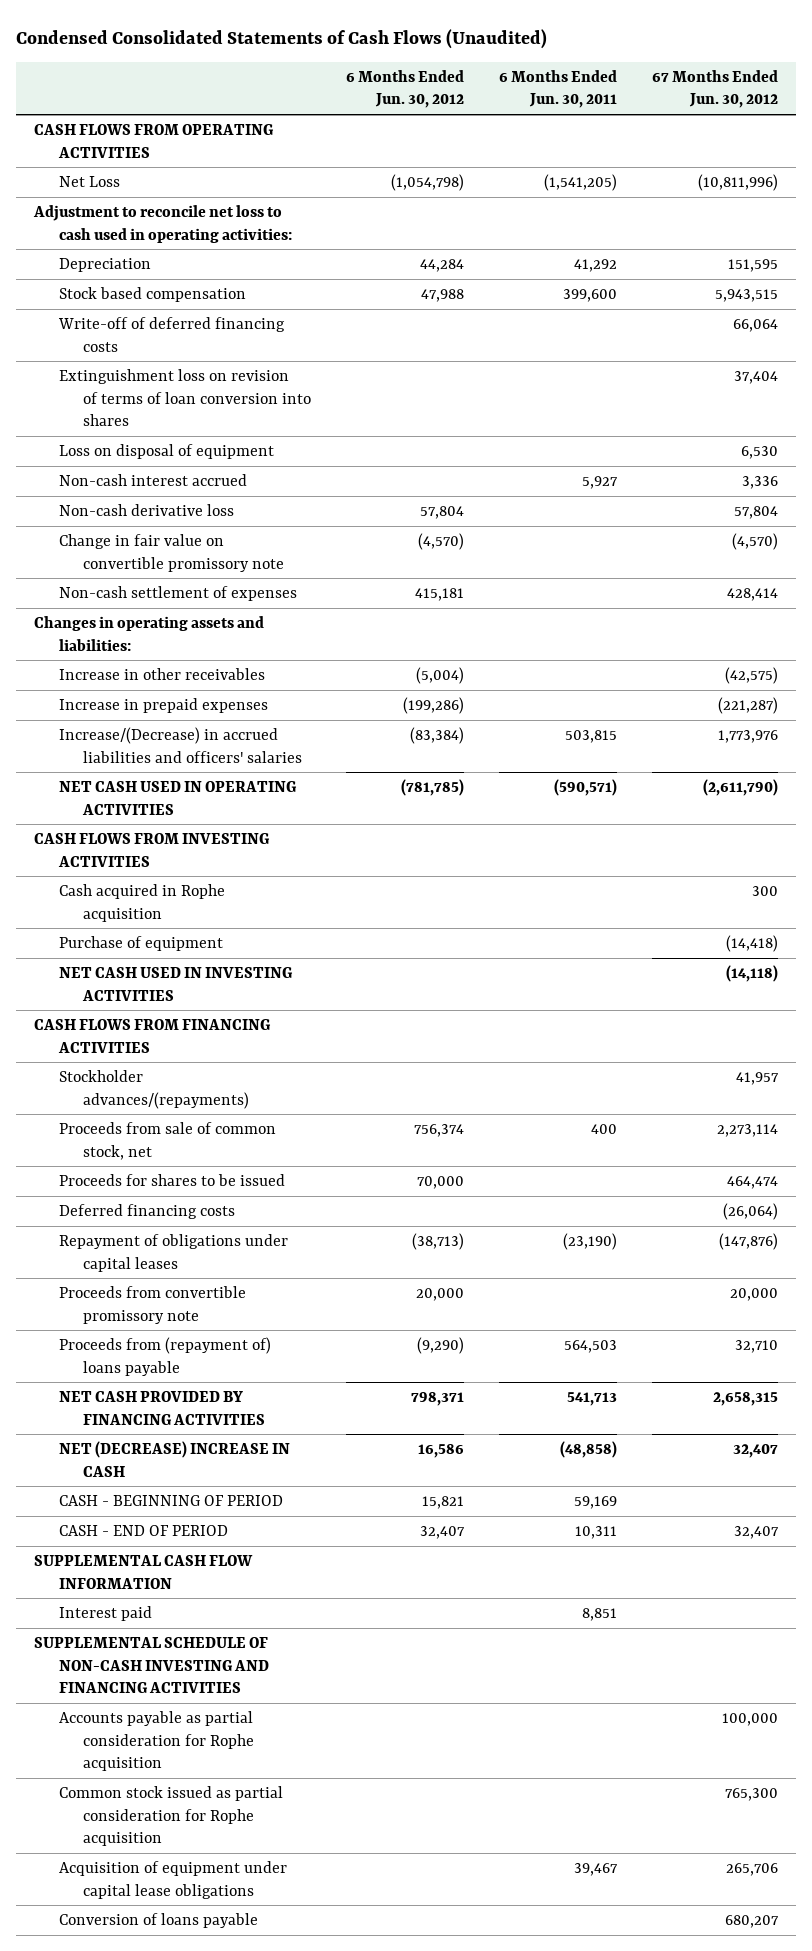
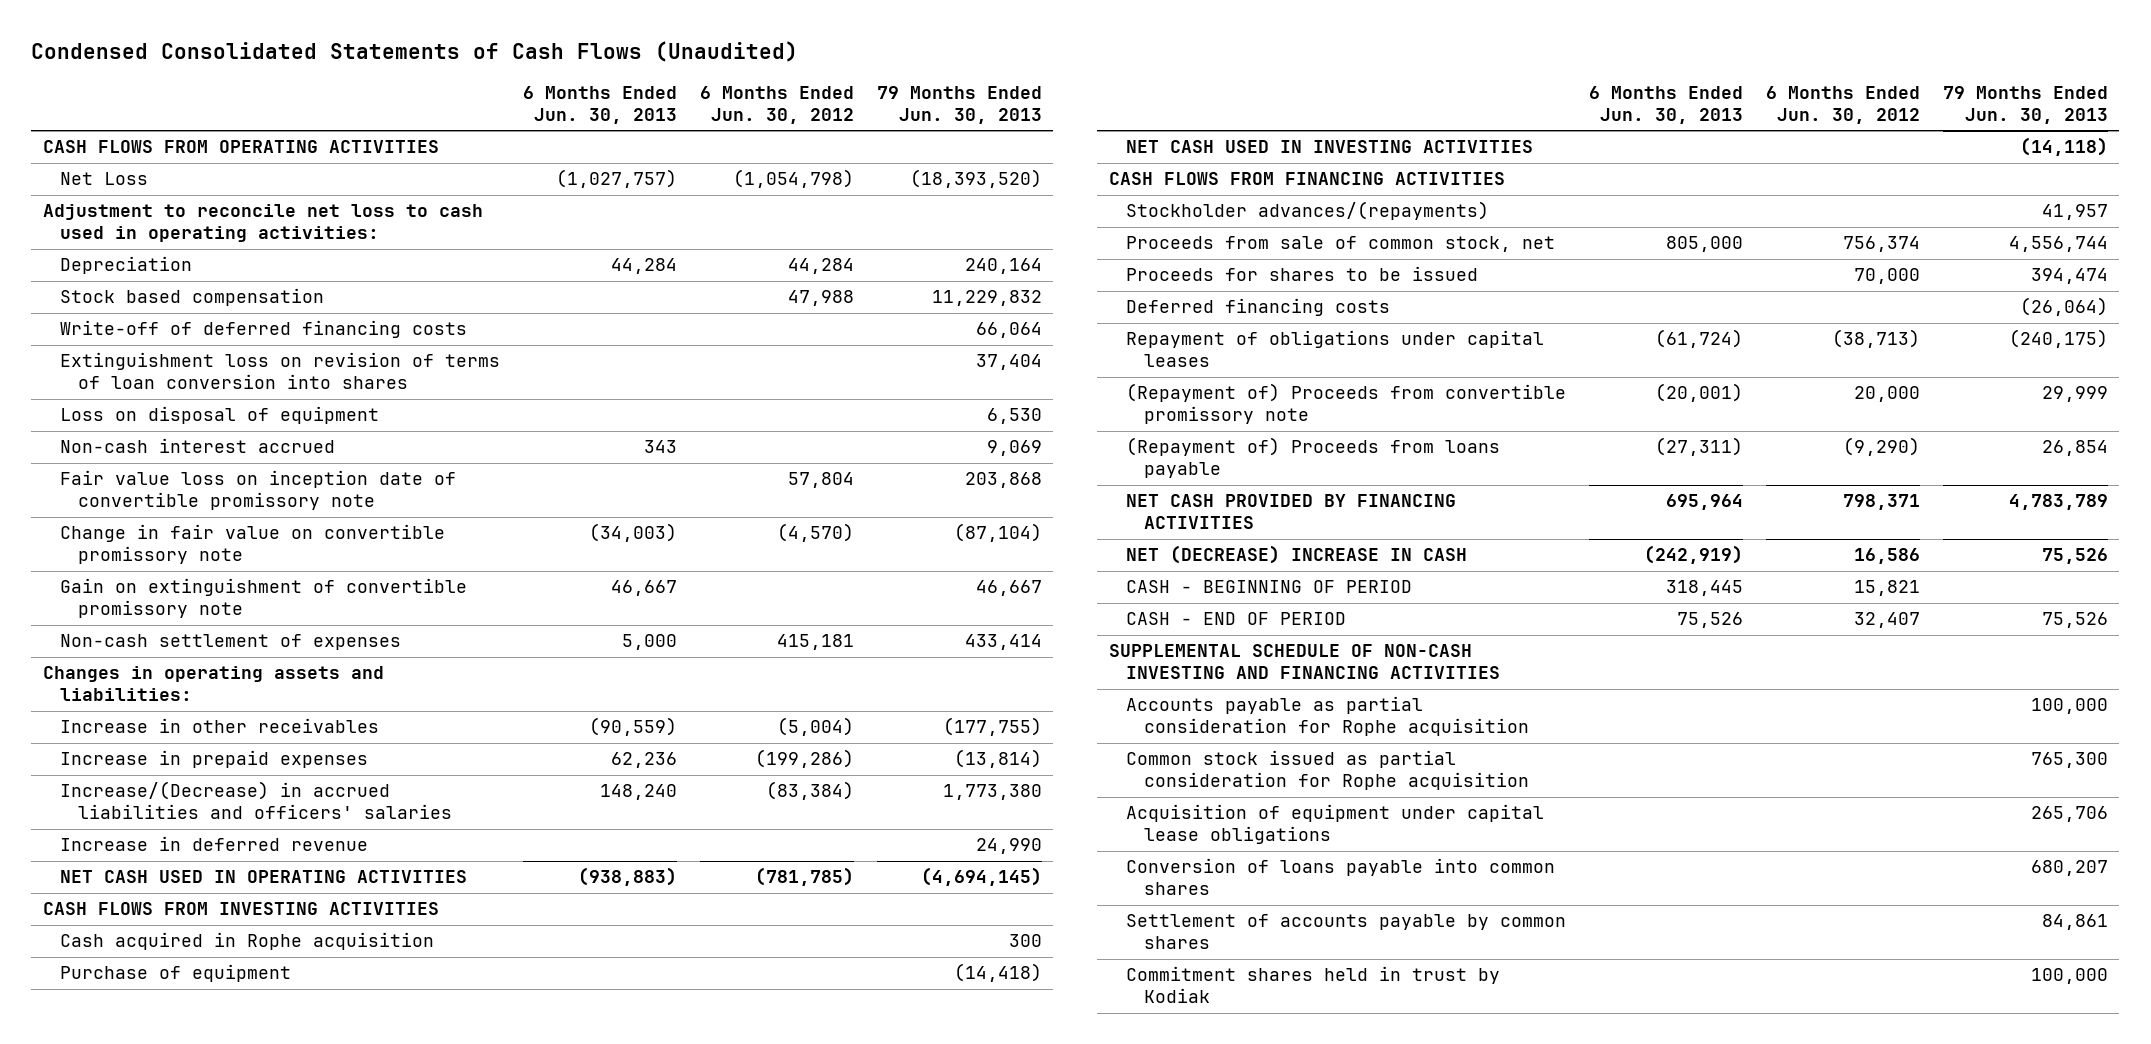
[499,69,618,109] 6 Months Ended Jun. 30, 2011 -> none
[652,69,779,109] 67 Months Ended Jun. 30, 2012 -> none
none -> [523,85,678,124] 6 Months Ended Jun. 30, 2013
none -> [876,85,1042,124] 79 Months Ended Jun. 30, 2013
[58,503,234,516] Non-cash derivative loss -> [60,470,457,511] Fair value loss on inception date of convertible promissory note
none -> [60,578,468,619] Gain on extinguishment of convertible promissory note
none -> [60,836,369,852] Increase in deferred revenue
[58,1285,246,1324] Proceeds from convertible promissory note -> [1126,383,1567,425] (Repayment of) Proceeds from convertible promissory note
[58,1336,271,1376] Proceeds from (repayment of) loans payable -> [1126,437,1501,479] (Repayment of) Proceeds from loans payable
[33,1554,253,1589] SUPPLEMENTAL CASH FLOW INFORMATION -> none
[58,1605,152,1621] Interest paid -> none
[58,1912,258,1928] Conversion of loans payable -> [1126,858,1556,896] Conversion of loans payable into common shares
none -> [1126,914,1567,950] Settlement of accounts payable by common shares
none -> [1126,966,1501,1004] Commitment shares held in trust by Kodiak

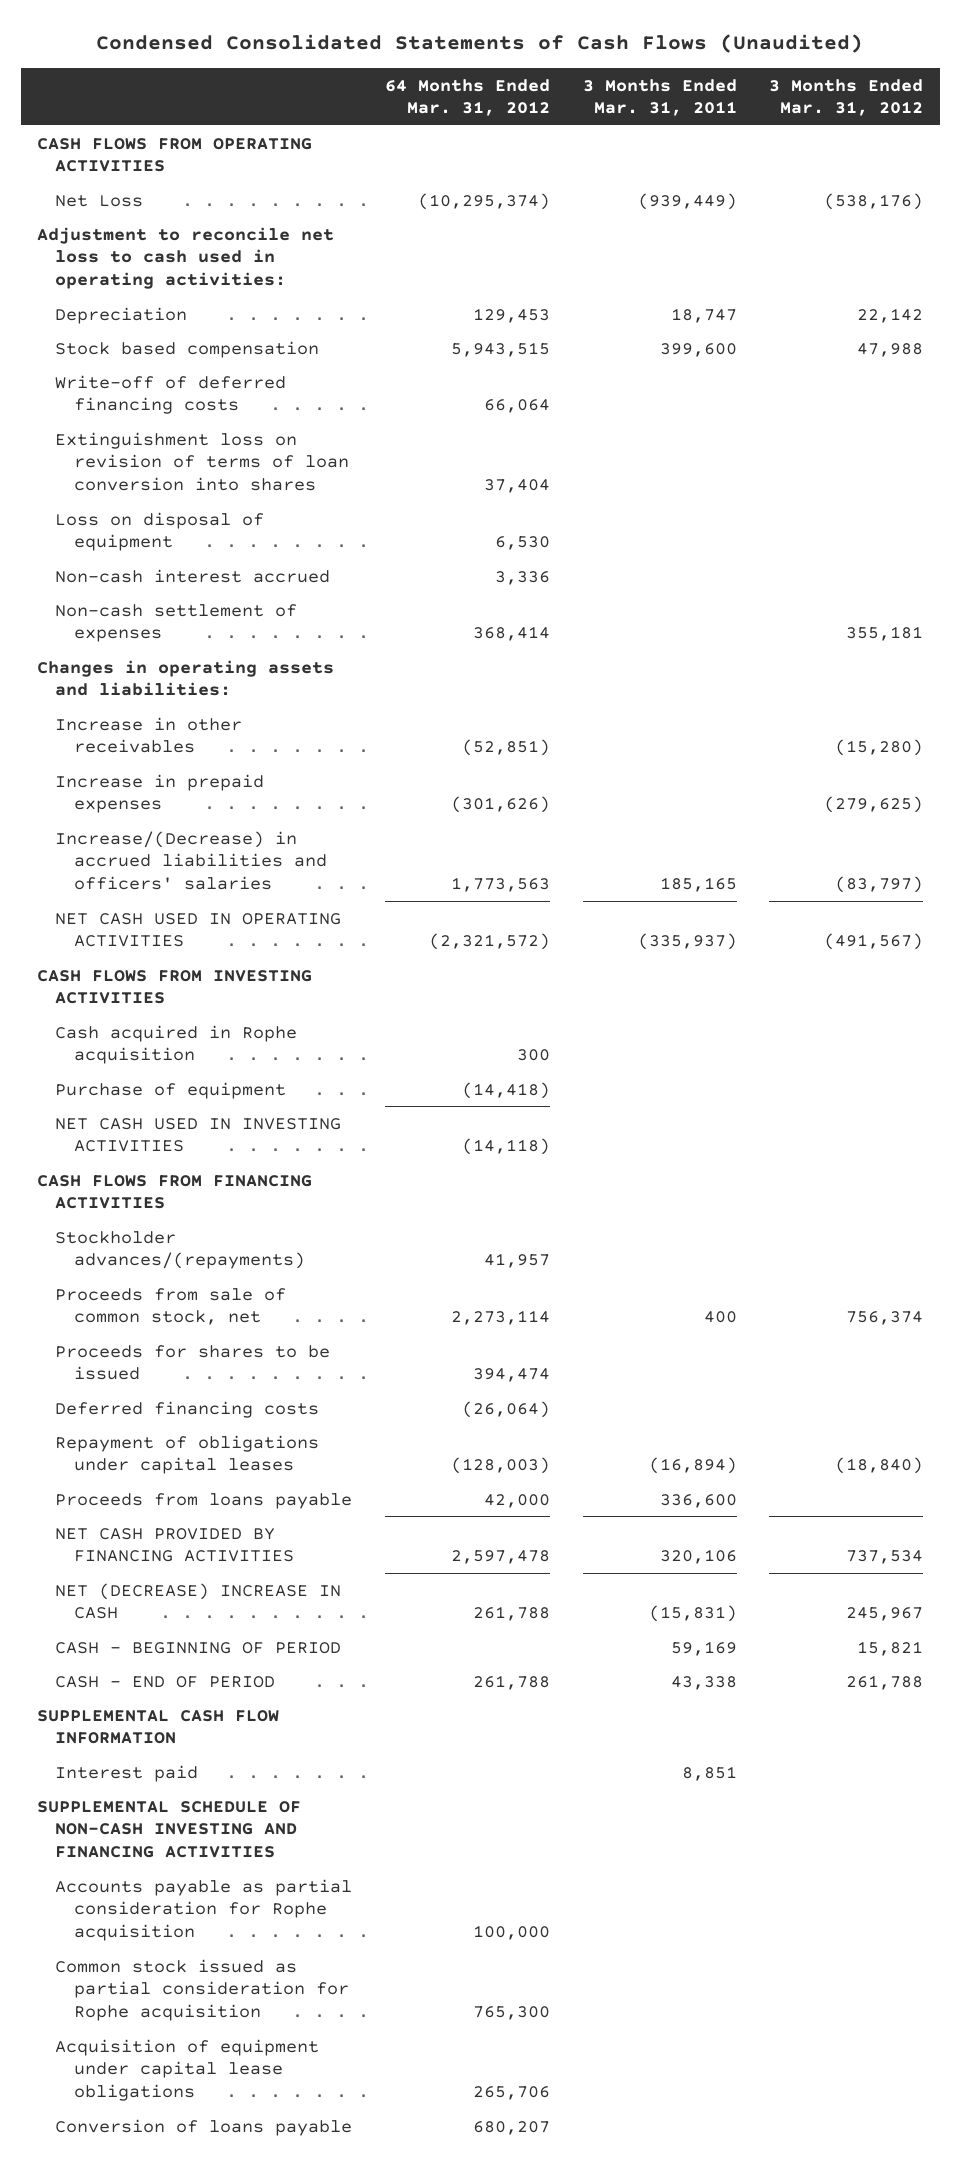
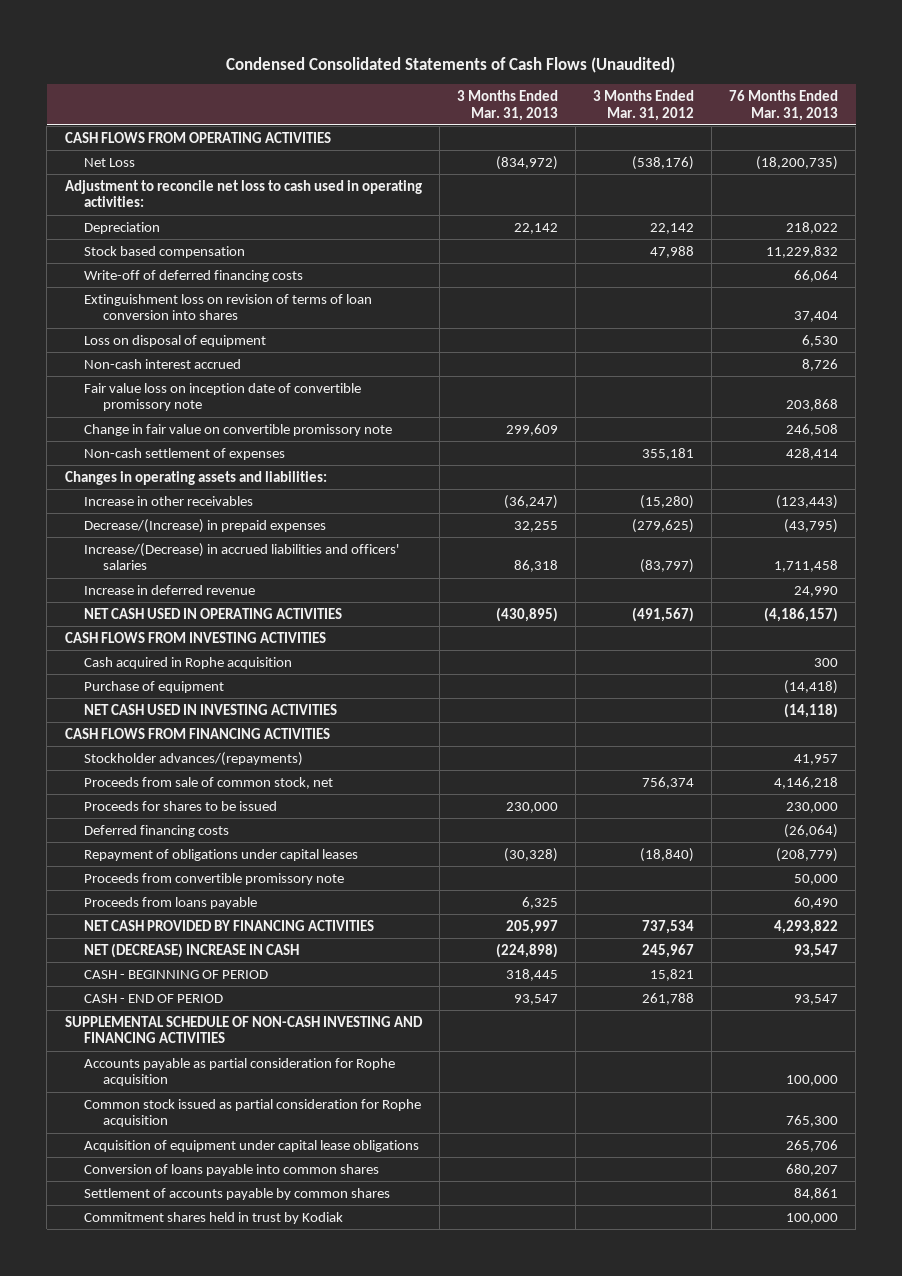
[385,78,551,117] 64 Months Ended Mar. 31, 2012 -> none
[582,78,737,117] 3 Months Ended Mar. 31, 2011 -> none
none -> [456,89,558,121] 3 Months Ended Mar. 31, 2013
none -> [728,89,838,121] 76 Months Ended Mar. 31, 2013
none -> [83,382,361,412] Fair value loss on inception date of convertible promissory note
none -> [83,423,392,436] Change in fair value on convertible promissory note
[55,773,265,814] Increase in prepaid expenses -> [83,518,326,533] Decrease/(Increase) in prepaid expenses
none -> [83,584,255,595] Increase in deferred revenue
none -> [83,872,344,885] Proceeds from convertible promissory note
[36,1709,279,1745] SUPPLEMENTAL CASH FLOW INFORMATION -> none
[55,1764,199,1782] Interest paid -> none
[55,2118,353,2136] Conversion of loans payable -> [83,1163,379,1176] Conversion of loans payable into common shares
none -> [83,1187,390,1200] Settlement of accounts payable by common shares
none -> [83,1211,343,1224] Commitment shares held in trust by Kodiak

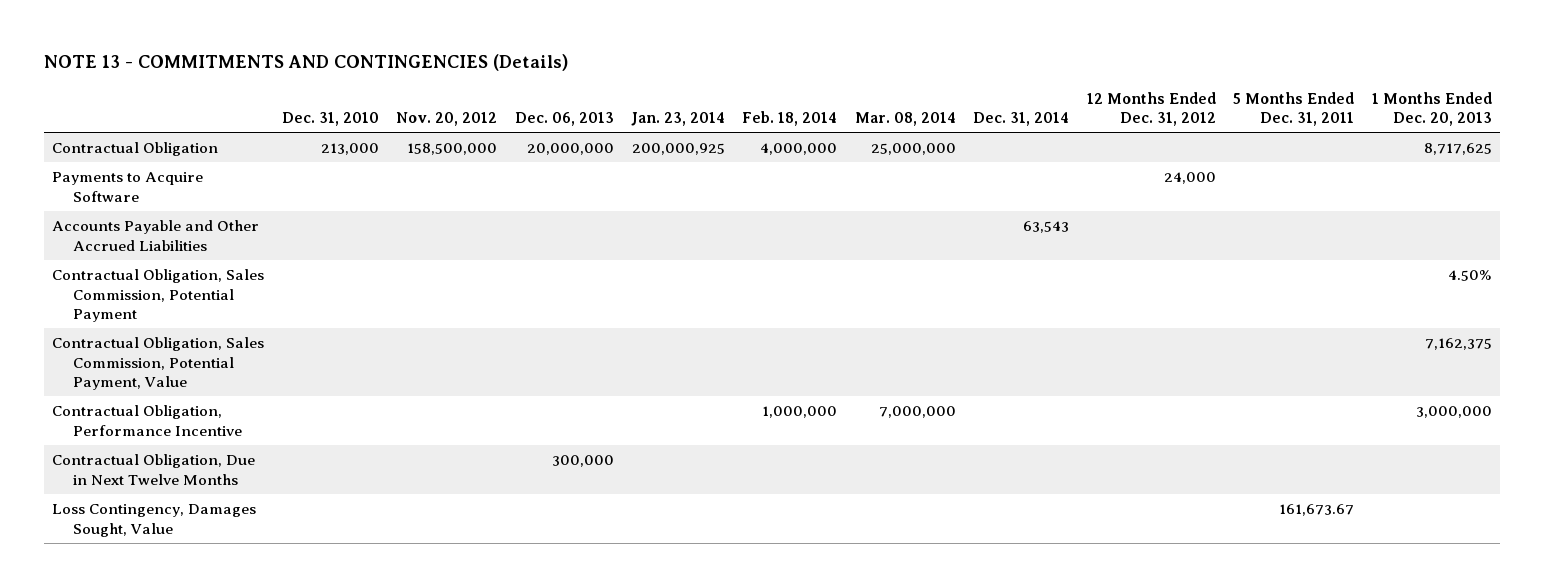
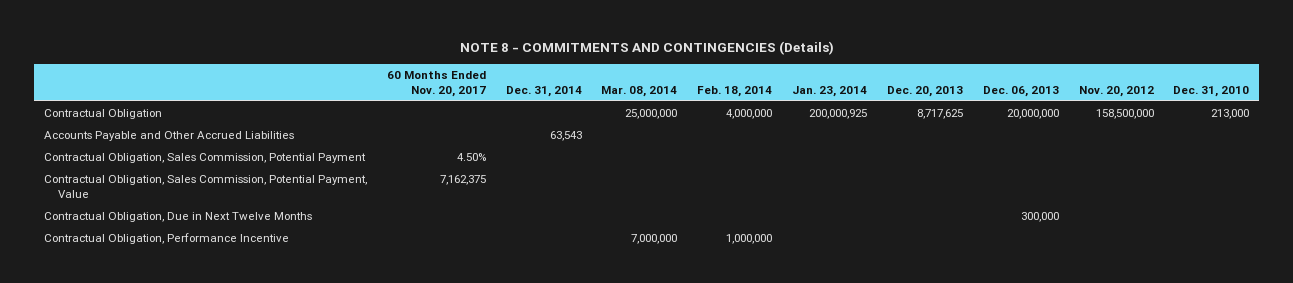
[43,53,568,71] NOTE 13 - COMMITMENTS AND CONTINGENCIES (Details) -> [459,40,834,55] NOTE 8 - COMMITMENTS AND CONTINGENCIES (Details)
[1086,91,1216,127] 12 Months Ended Dec. 31, 2012 -> none
[1233,91,1355,127] 5 Months Ended Dec. 31, 2011 -> none
[1371,91,1492,127] 1 Months Ended Dec. 20, 2013 -> none
none -> [386,70,486,97] 60 Months Ended Nov. 20, 2017
none -> [886,85,963,97] Dec. 20, 2013
[52,171,204,202] Payments to Acquire Software -> none
[52,503,257,537] Loss Contingency, Damages Sought, Value -> none
[52,404,243,436] Contractual Obligation, Performance Incentive -> [43,233,289,245] Contractual Obligation, Performance Incentive

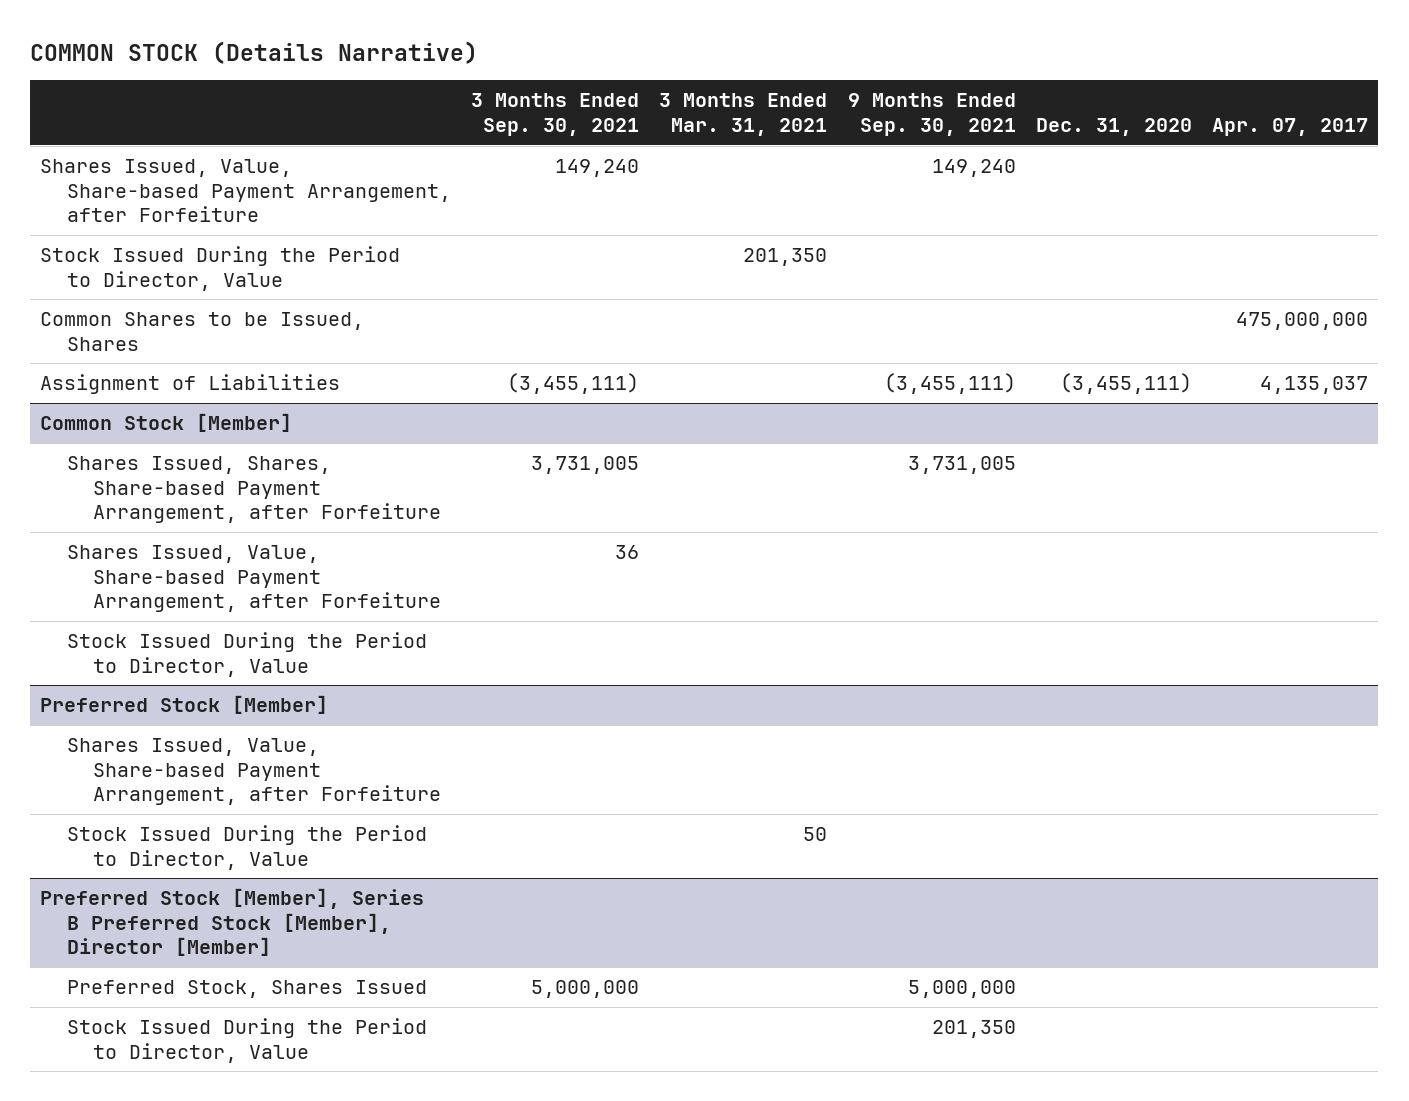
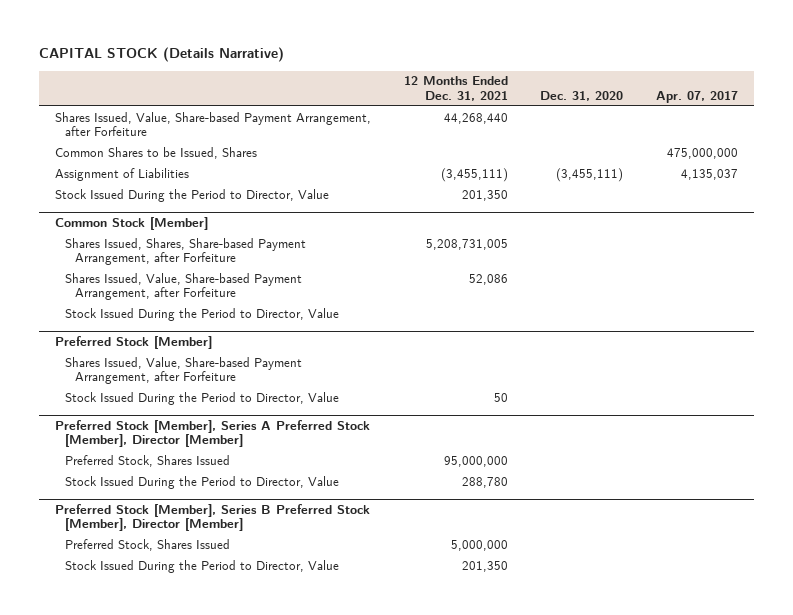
[30,40,479,64] COMMON STOCK (Details Narrative) -> [39,47,285,63] CAPITAL STOCK (Details Narrative)
[470,93,639,136] 3 Months Ended Sep. 30, 2021 -> none
[659,93,828,136] 3 Months Ended Mar. 31, 2021 -> none
[847,93,1016,136] 9 Months Ended Sep. 30, 2021 -> none
none -> [403,76,508,101] 12 Months Ended Dec. 31, 2021
[40,246,401,291] Stock Issued During the Period to Director, Value -> [55,188,330,202] Stock Issued During the Period to Director, Value
none -> [55,419,371,448] Preferred Stock [Member], Series A Preferred Stock [Member], Director [Member]
none -> [65,454,231,467] Preferred Stock, Shares Issued
none -> [65,475,340,489] Stock Issued During the Period to Director, Value

